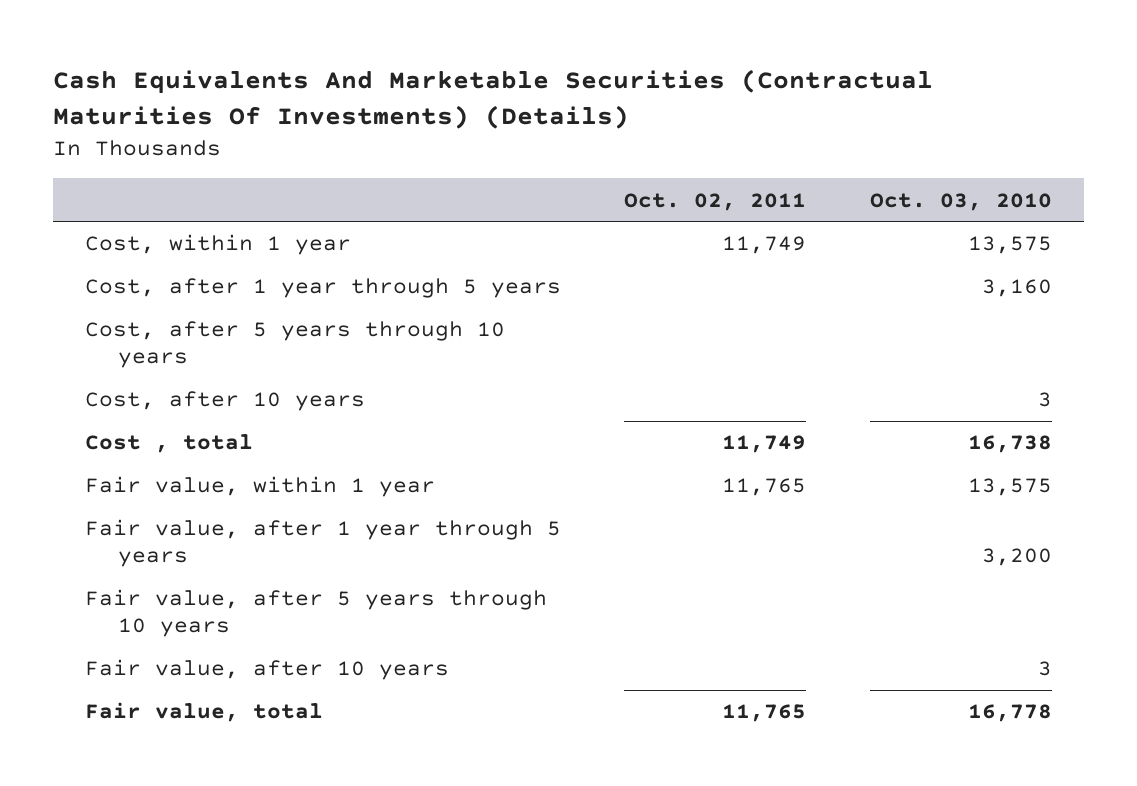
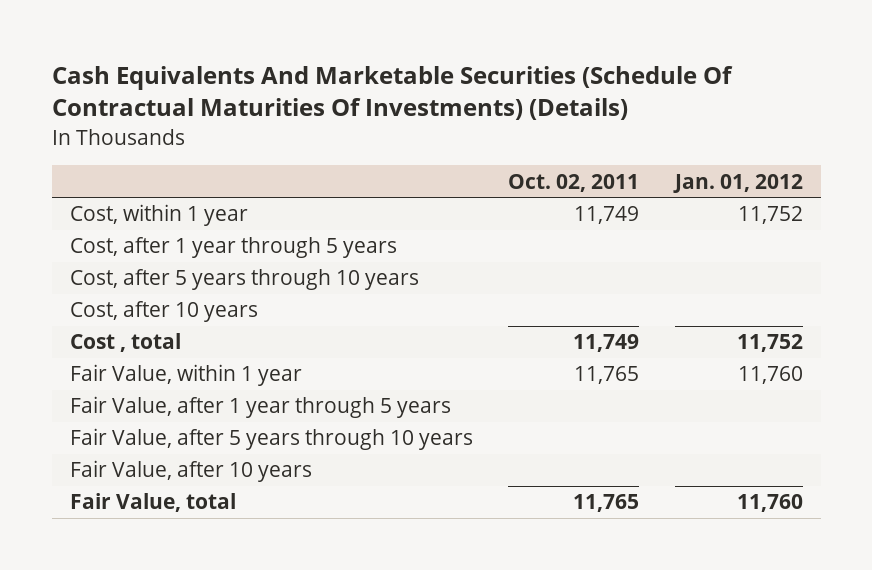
[52,69,933,130] Cash Equivalents And Marketable Securities (Contractual Maturities Of Investments) (Details) -> [51,66,733,121] Cash Equivalents And Marketable Securities (Schedule Of Contractual Maturities Of Investments) (Details)
[870,192,1053,211] Oct. 03, 2010 -> none
none -> [672,173,803,193] Jan. 01, 2012
[84,476,435,498] Fair value, within 1 year -> [69,364,302,387] Fair Value, within 1 year
[84,519,561,568] Fair value, after 1 year through 5 years -> [69,396,451,419] Fair Value, after 1 year through 5 years
[84,589,547,638] Fair value, after 5 years through 10 years -> [69,428,473,451] Fair Value, after 5 years through 10 years
[84,659,449,681] Fair value, after 10 years -> [69,460,312,483] Fair Value, after 10 years
[84,702,323,723] Fair value, total -> [69,493,236,513] Fair Value, total

